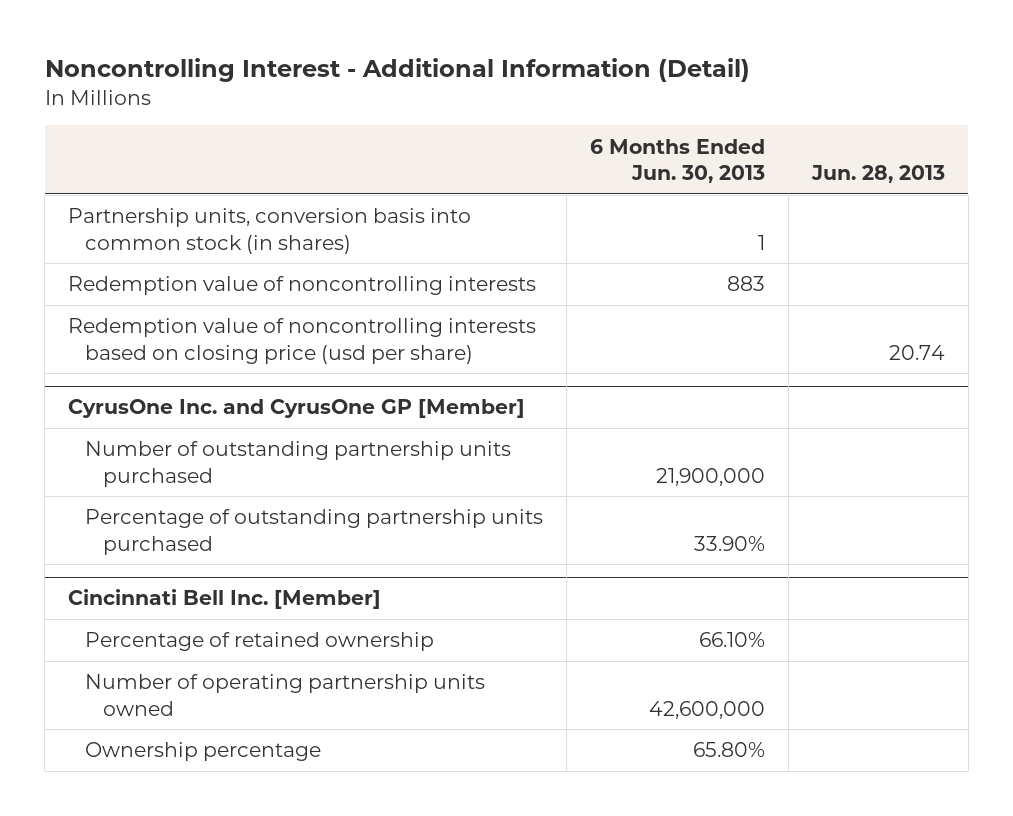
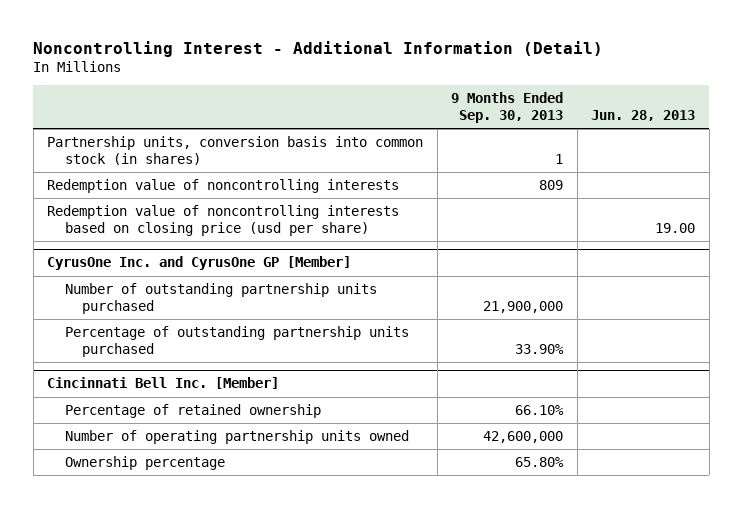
[590,138,766,183] 6 Months Ended Jun. 30, 2013 -> none
none -> [451,92,564,123] 9 Months Ended Sep. 30, 2013
[888,344,945,360] 20.74 -> [655,222,696,233] 19.00

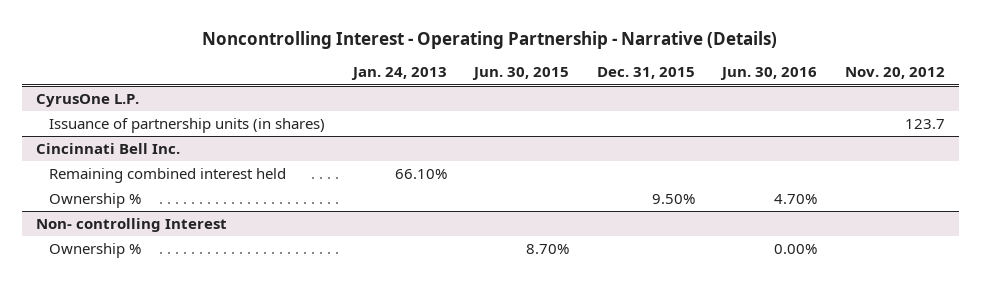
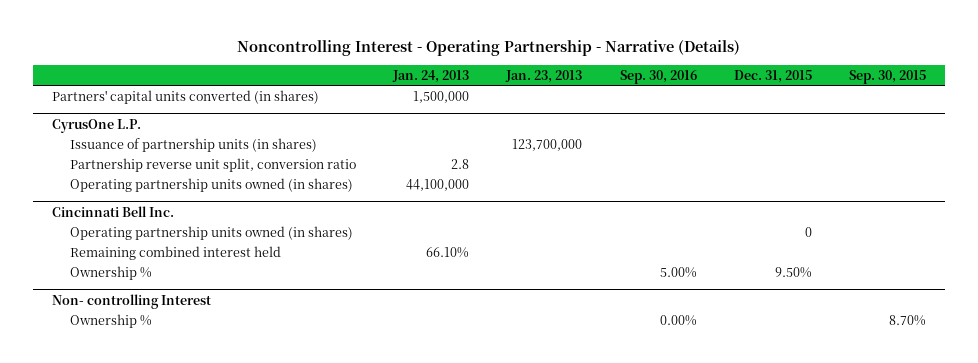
[472,67,570,81] Jun. 30, 2015 -> none
[720,67,818,81] Jun. 30, 2016 -> none
[844,67,945,80] Nov. 20, 2012 -> none
none -> [505,69,583,83] Jan. 23, 2013
none -> [619,69,697,84] Sep. 30, 2016
none -> [849,69,927,84] Sep. 30, 2015
none -> [51,89,319,104] Partners' capital units converted (in shares)
none -> [69,157,356,172] Partnership reverse unit split, conversion ratio
none -> [69,177,353,192] Operating partnership units owned (in shares)
none -> [69,225,353,240] Operating partnership units owned (in shares)

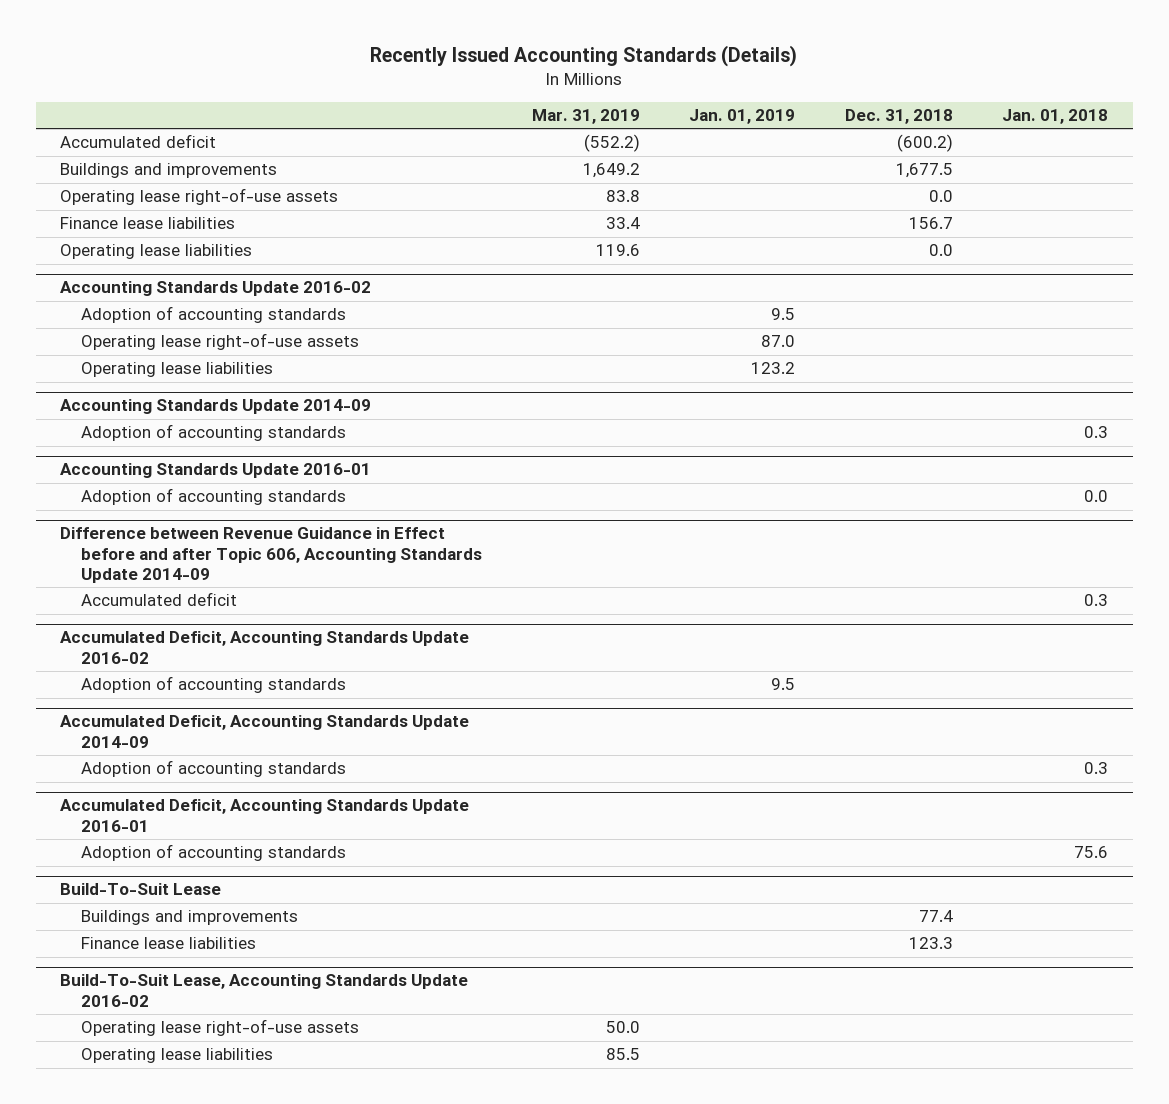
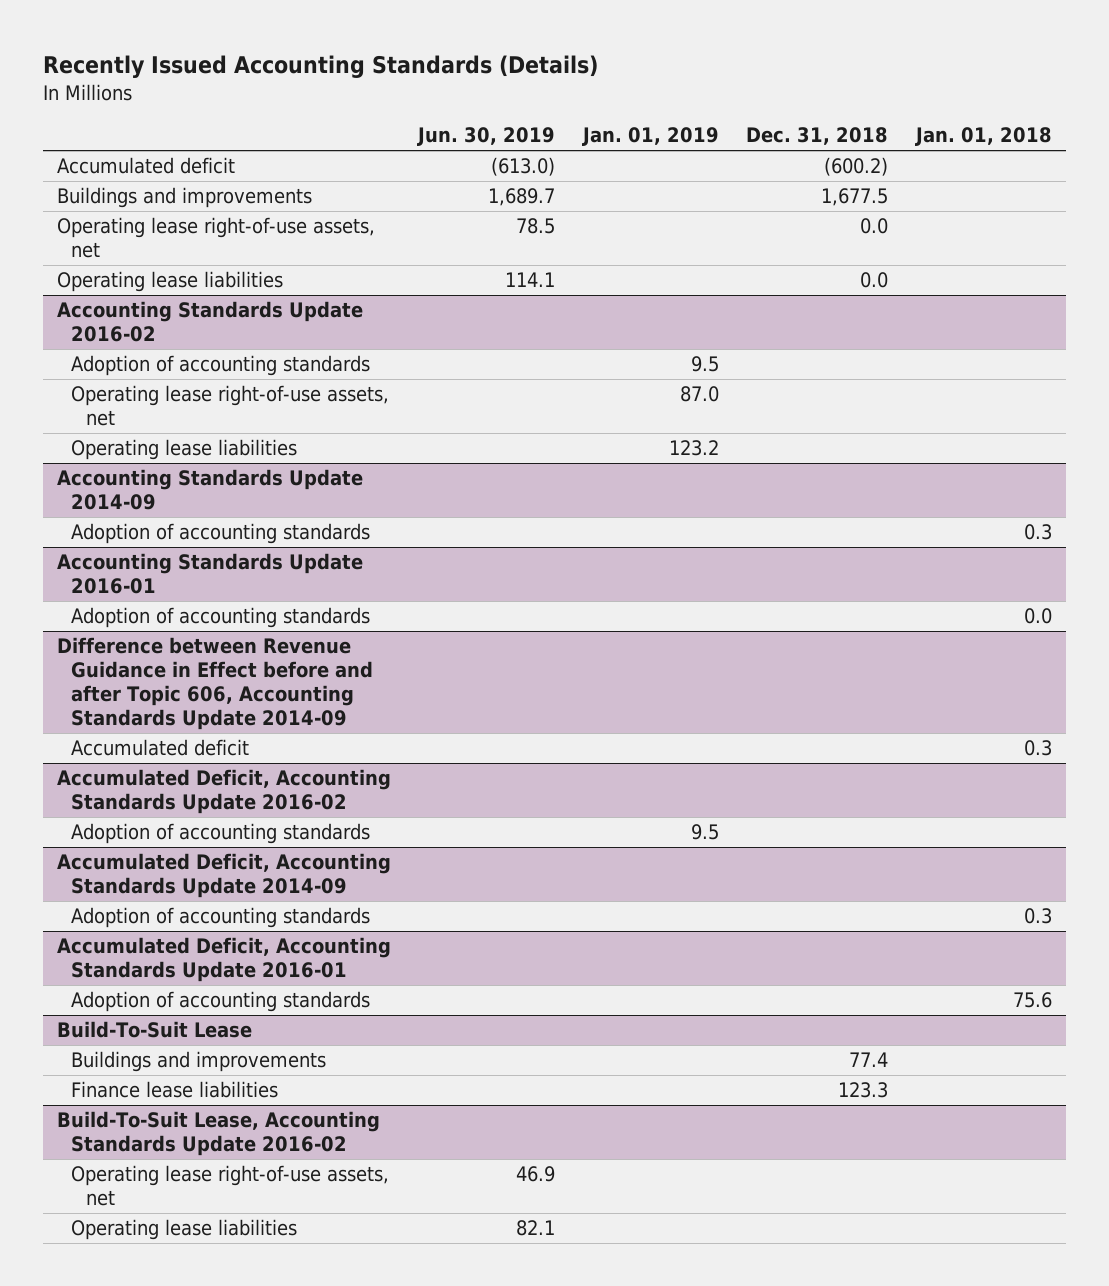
[531,108,640,124] Mar. 31, 2019 -> none
none -> [417,127,556,147] Jun. 30, 2019
[60,217,236,230] Finance lease liabilities -> none
[60,188,339,206] Operating lease right-of-use assets -> [56,217,375,259] Operating lease right-of-use assets, net
[81,333,360,351] Operating lease right-of-use assets -> [71,385,390,427] Operating lease right-of-use assets, net
[81,1019,360,1037] Operating lease right-of-use assets -> [71,1165,390,1207] Operating lease right-of-use assets, net

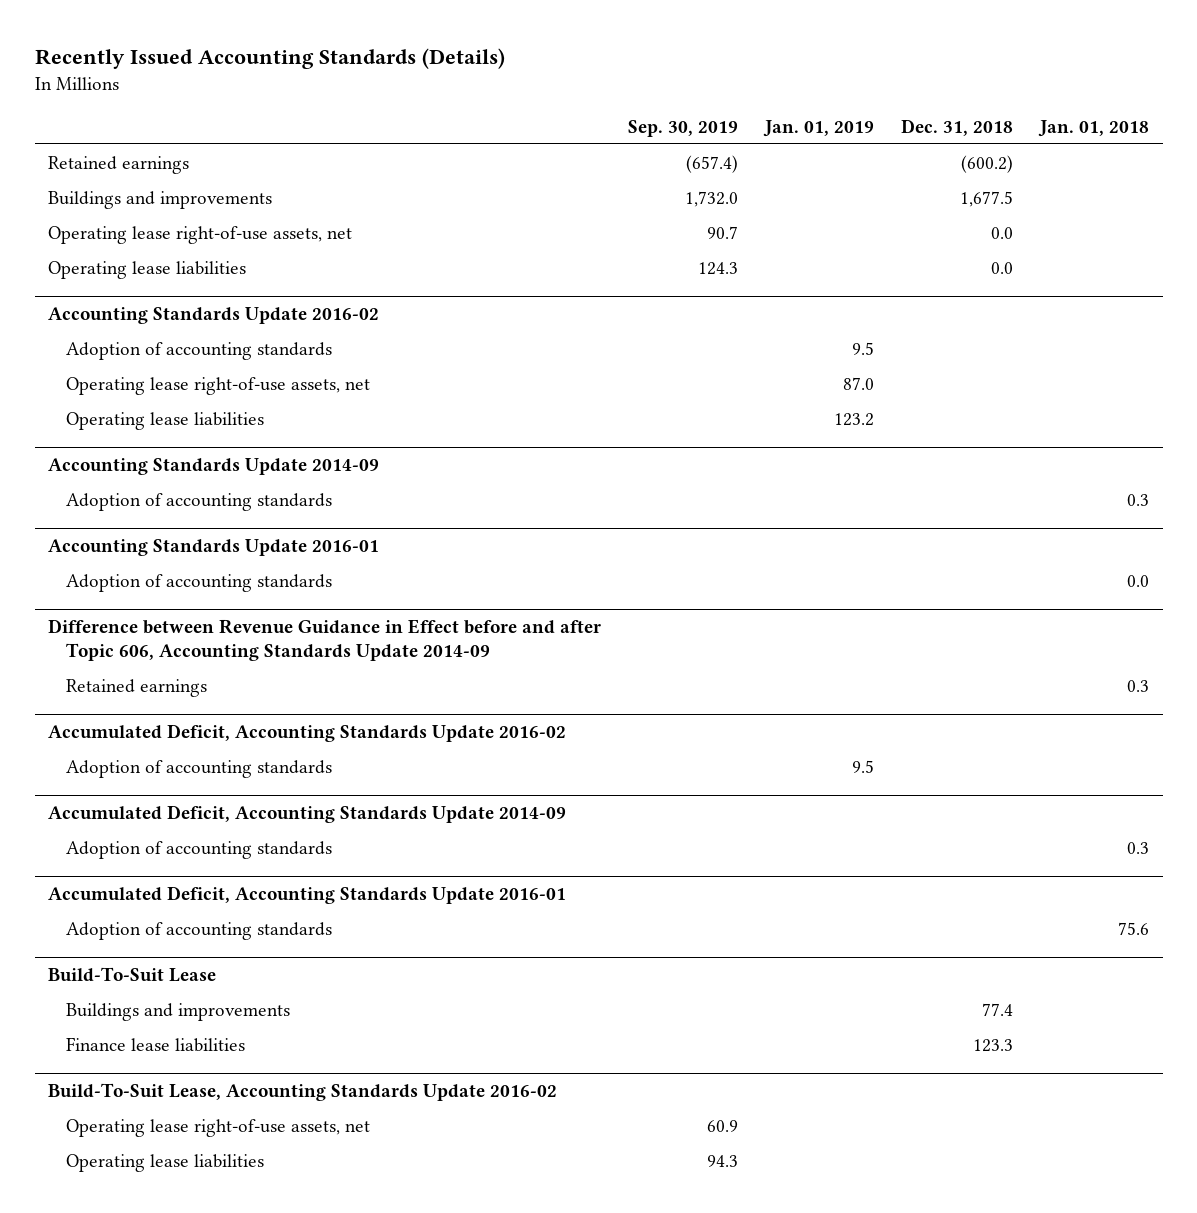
[417,127,556,147] Jun. 30, 2019 -> none
none -> [628,119,739,137] Sep. 30, 2019
[56,157,235,175] Accumulated deficit -> [48,155,190,174] Retained earnings
[71,739,250,757] Accumulated deficit -> [66,678,208,697] Retained earnings

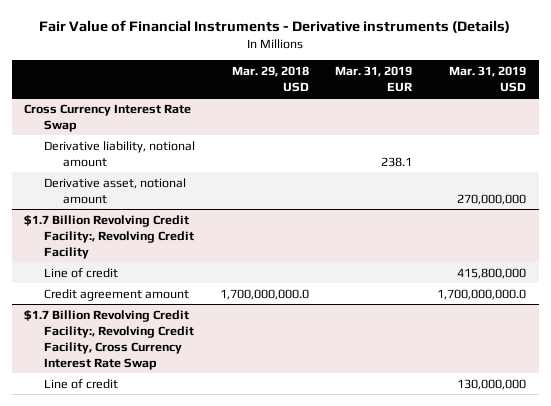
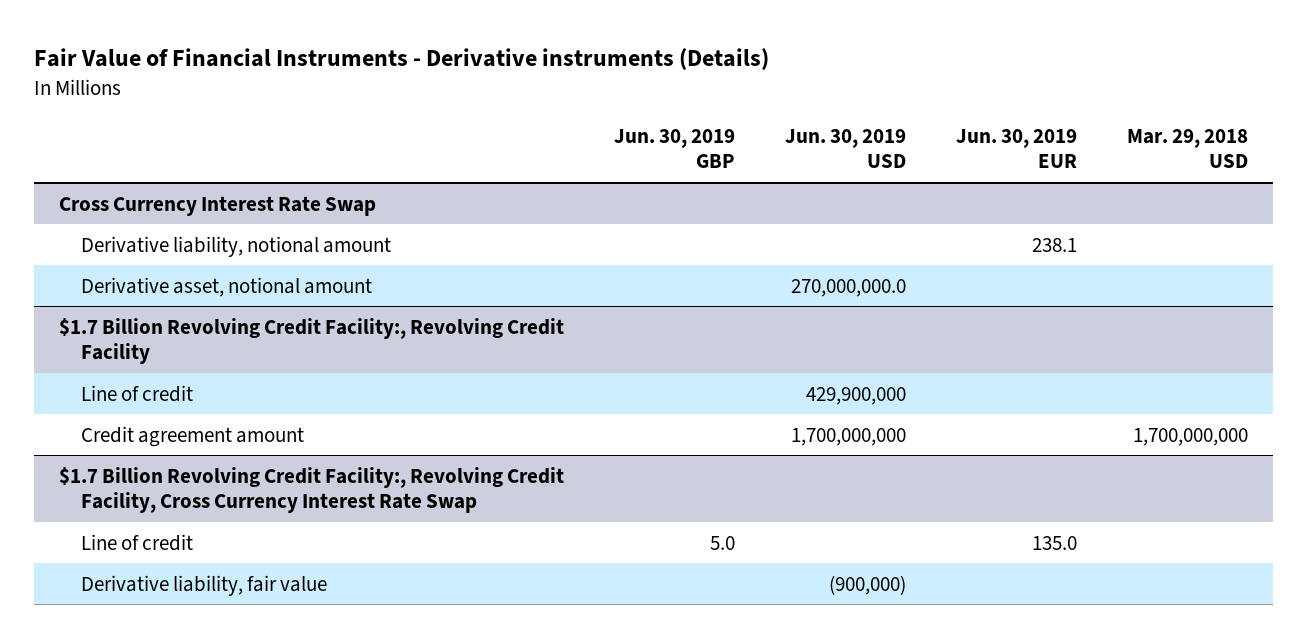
[334,65,413,92] Mar. 31, 2019 EUR -> none
[449,65,527,92] Mar. 31, 2019 USD -> none
none -> [613,129,735,169] Jun. 30, 2019 GBP
none -> [785,129,907,169] Jun. 30, 2019 USD
none -> [956,129,1078,169] Jun. 30, 2019 EUR
[220,288,310,300] 1,700,000,000.0 -> [1133,427,1249,446] 1,700,000,000
none -> [81,574,328,596] Derivative liability, fair value

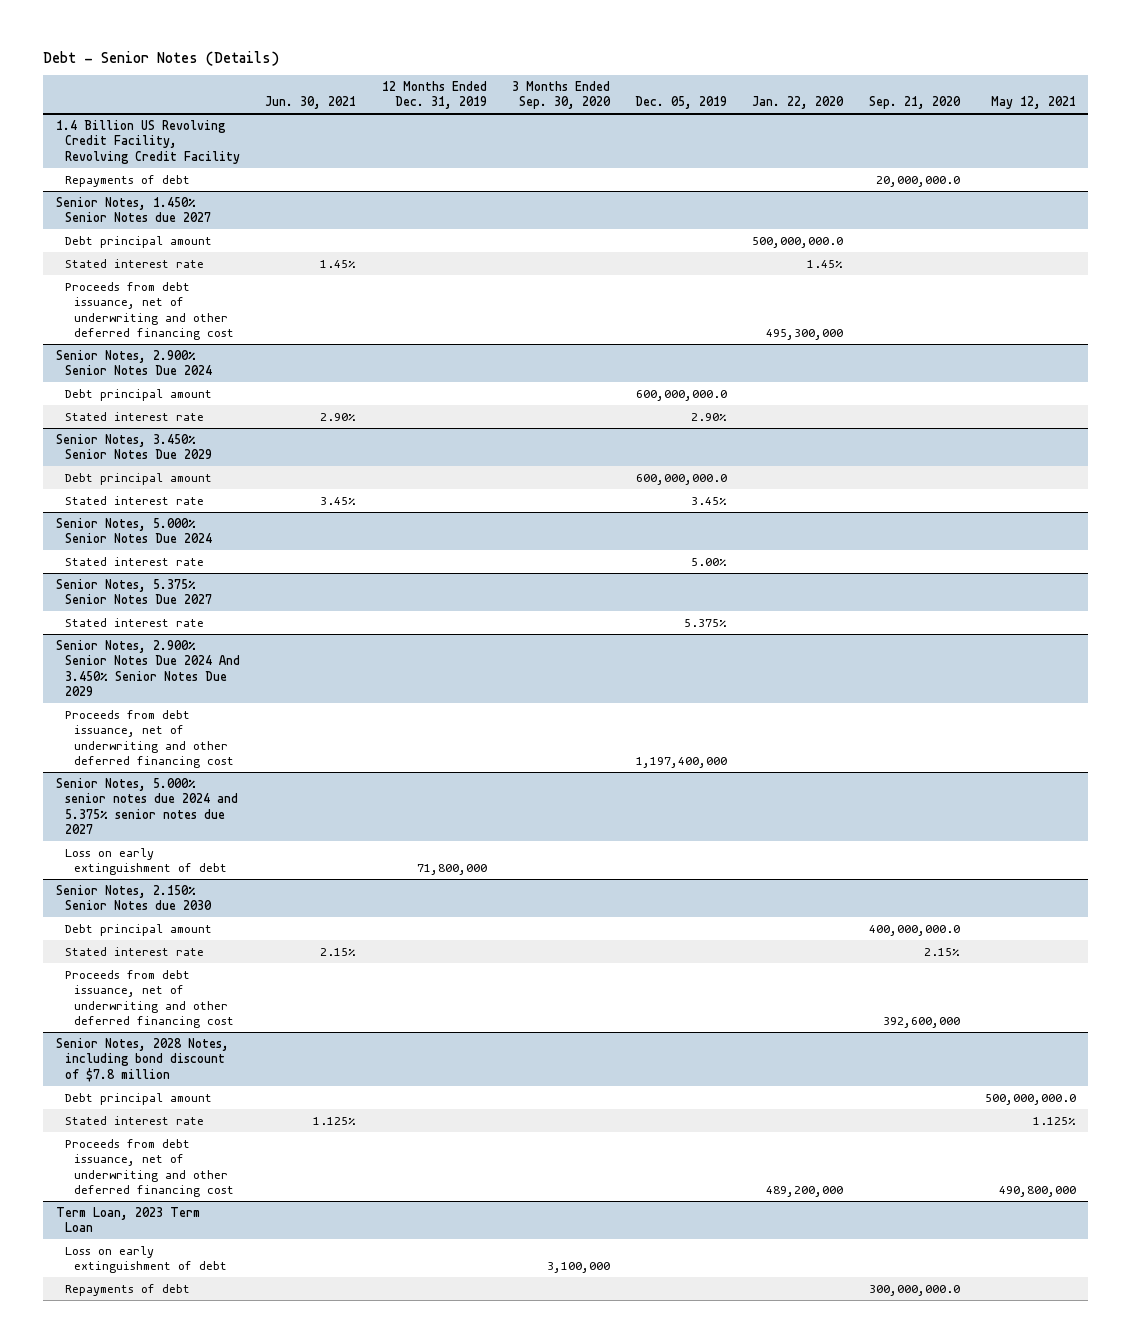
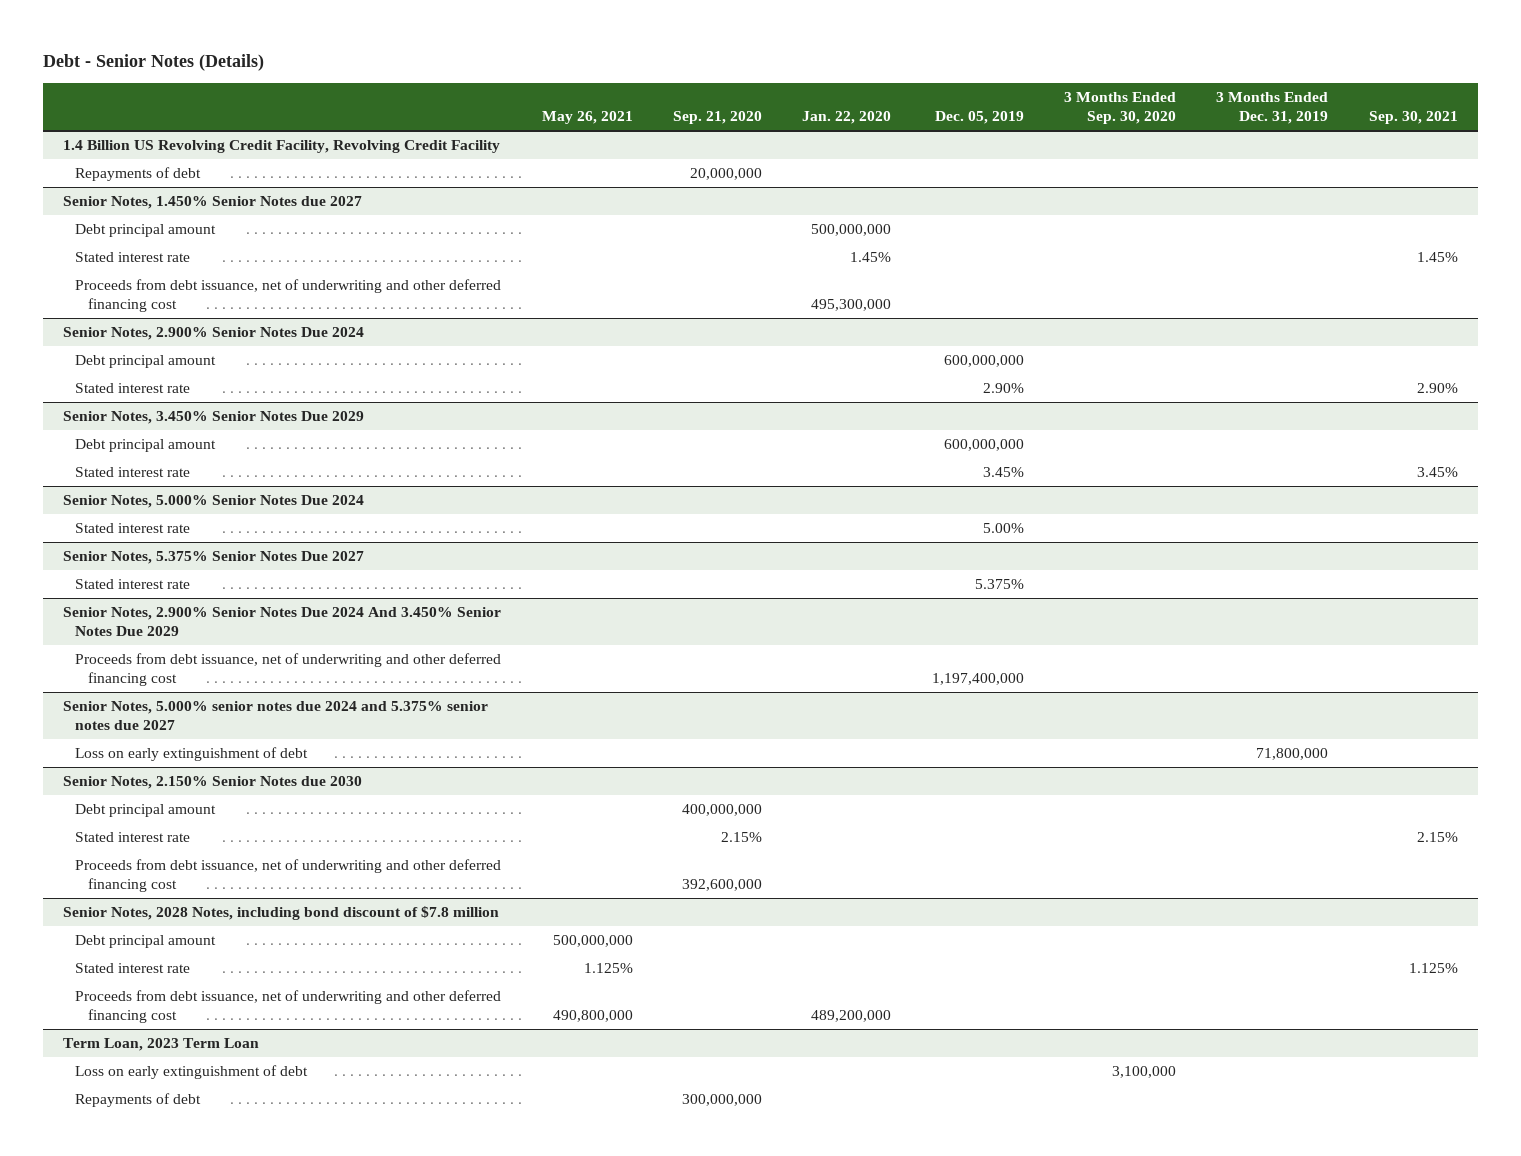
[265,96,357,110] Jun. 30, 2021 -> none
[381,80,487,110] 12 Months Ended Dec. 31, 2019 -> none
[990,96,1076,110] May 12, 2021 -> none
none -> [541,111,633,125] May 26, 2021
none -> [1216,91,1329,125] 3 Months Ended Dec. 31, 2019
none -> [1368,111,1458,125] Sep. 30, 2021
[875,175,960,187] 20,000,000.0 -> [689,168,762,181] 20,000,000
[752,236,844,248] 500,000,000.0 -> [811,224,892,237] 500,000,000
[636,389,728,401] 600,000,000.0 -> [943,355,1024,368] 600,000,000
[636,473,728,485] 600,000,000.0 -> [943,439,1024,452] 600,000,000
[868,924,960,936] 400,000,000.0 -> [681,804,762,817] 400,000,000
[868,1284,960,1296] 300,000,000.0 -> [681,1094,762,1107] 300,000,000

